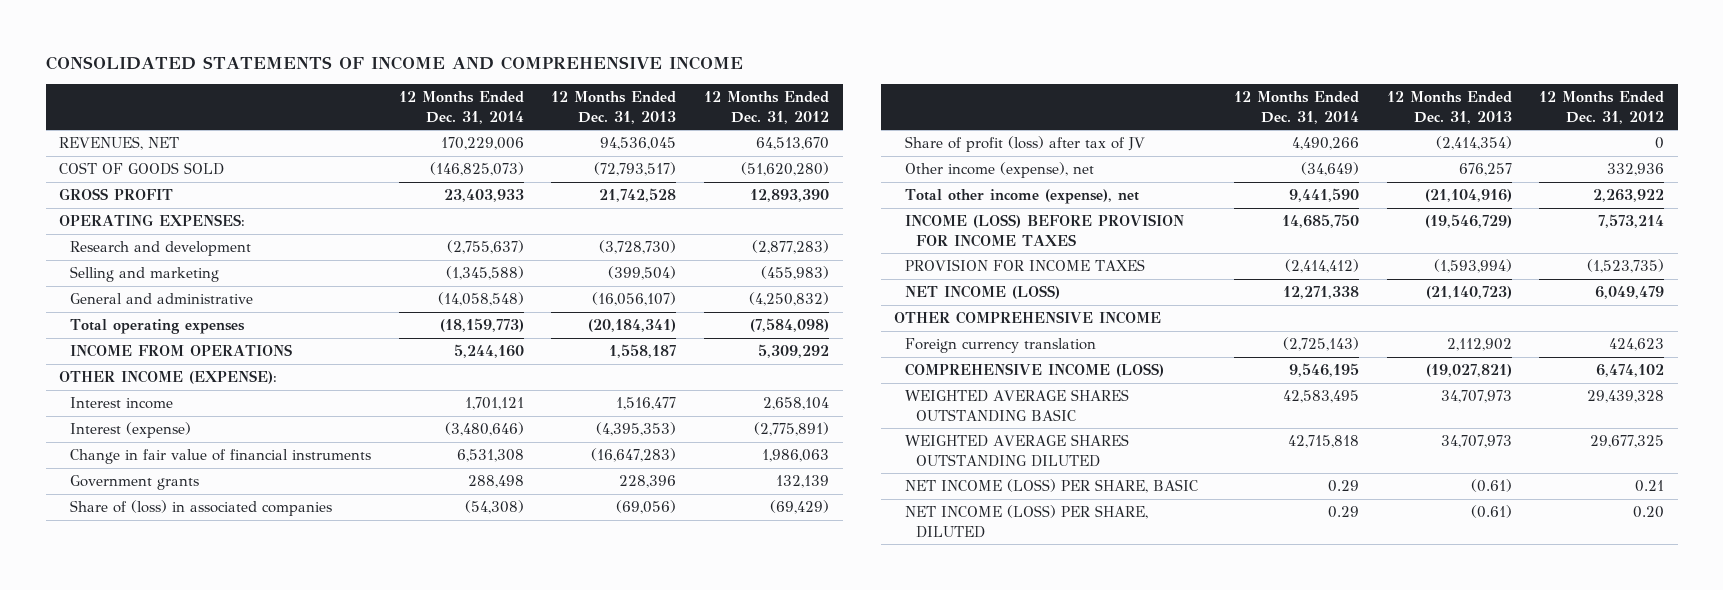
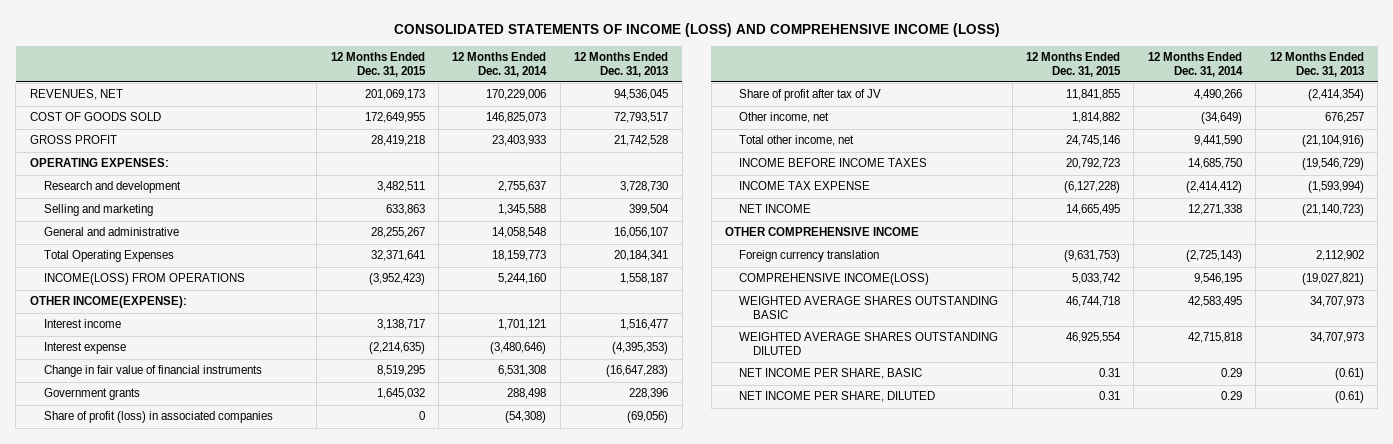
[45,56,743,71] CONSOLIDATED STATEMENTS OF INCOME AND COMPREHENSIVE INCOME -> [393,23,1000,38] CONSOLIDATED STATEMENTS OF INCOME (LOSS) AND COMPREHENSIVE INCOME (LOSS)
[703,91,829,124] 12 Months Ended Dec. 31, 2012 -> none
none -> [330,52,426,77] 12 Months Ended Dec. 31, 2015
[429,162,524,177] (146,825,073) -> [486,112,547,124] 146,825,073
[594,162,677,177] (72,793,517) -> [614,112,669,124] 72,793,517
[446,240,524,255] (2,755,637) -> [498,181,547,193] 2,755,637
[599,240,677,255] (3,728,730) -> [620,181,669,193] 3,728,730
[445,266,524,281] (1,345,588) -> [498,204,547,216] 1,345,588
[608,266,677,281] (399,504) -> [629,204,670,216] 399,504
[437,292,524,307] (14,058,548) -> [492,227,547,239] 14,058,548
[592,292,677,307] (16,056,107) -> [614,227,669,239] 16,056,107
[70,319,246,335] Total operating expenses -> [43,250,174,263] Total Operating Expenses
[439,318,524,333] (18,159,773) -> [492,250,547,262] 18,159,773
[588,319,677,333] (20,184,341) -> [614,250,669,262] 20,184,341
[70,344,293,358] INCOME FROM OPERATIONS -> [43,273,245,286] INCOME(LOSS) FROM OPERATIONS
[59,370,278,385] OTHER INCOME (EXPENSE): -> [29,296,187,309] OTHER INCOME(EXPENSE):
[70,422,192,439] Interest (expense) -> [43,342,126,355] Interest expense
[70,500,333,517] Share of (loss) in associated companies -> [43,411,273,424] Share of profit (loss) in associated companies
[905,136,1146,153] Share of profit (loss) after tax of JV -> [739,89,882,102] Share of profit after tax of JV
[905,162,1095,179] Other income (expense), net -> [739,112,830,124] Other income, net
[905,189,1140,205] Total other income (expense), net -> [739,135,855,147] Total other income, net
[905,214,1185,247] INCOME (LOSS) BEFORE PROVISION FOR INCOME TAXES -> [739,158,928,168] INCOME BEFORE INCOME TAXES
[905,259,1146,272] PROVISION FOR INCOME TAXES -> [739,181,871,191] INCOME TAX EXPENSE
[905,285,1061,300] NET INCOME (LOSS) -> [739,204,812,214] NET INCOME
[905,363,1165,378] COMPREHENSIVE INCOME (LOSS) -> [739,273,930,286] COMPREHENSIVE INCOME(LOSS)
[905,479,1199,494] NET INCOME (LOSS) PER SHARE, BASIC -> [739,368,923,380] NET INCOME PER SHARE, BASIC
[905,505,1149,538] NET INCOME (LOSS) PER SHARE, DILUTED -> [739,391,936,403] NET INCOME PER SHARE, DILUTED

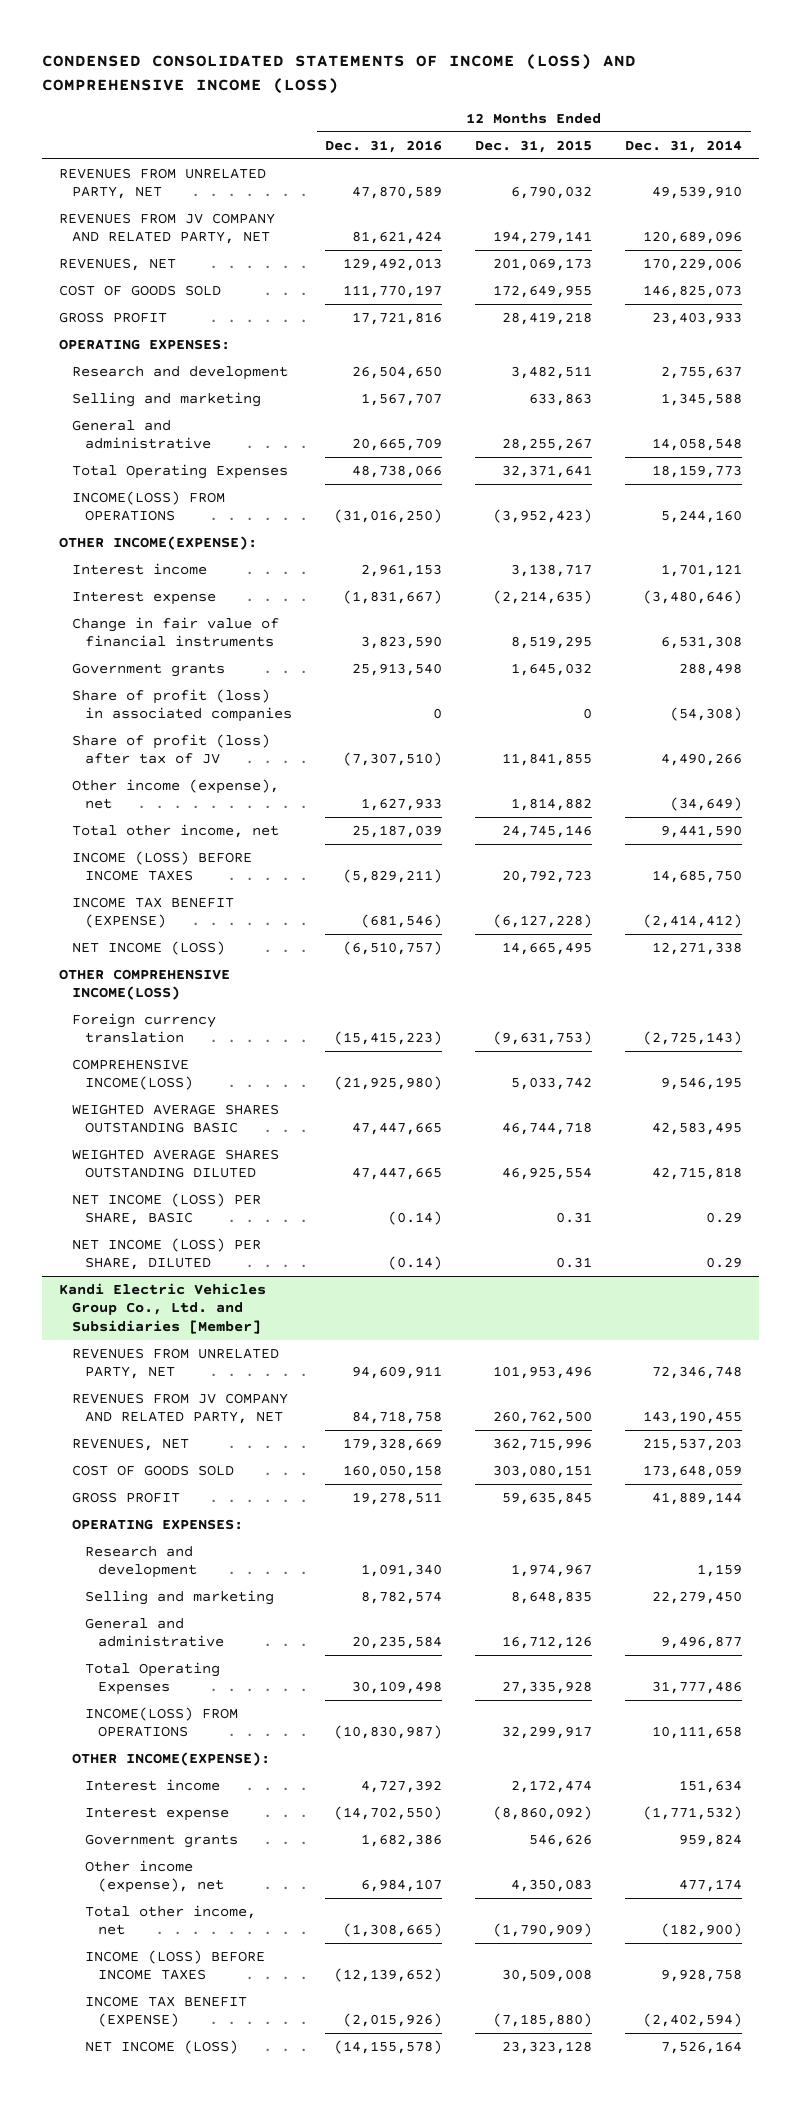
[393,23,1000,38] CONSOLIDATED STATEMENTS OF INCOME (LOSS) AND COMPREHENSIVE INCOME (LOSS) -> [41,53,636,94] CONDENSED CONSOLIDATED STATEMENTS OF INCOME (LOSS) AND COMPREHENSIVE INCOME (LOSS)
[574,52,669,77] 12 Months Ended Dec. 31, 2013 -> none
none -> [324,139,442,153] Dec. 31, 2016
none -> [58,167,266,200] REVENUES FROM UNRELATED PARTY, NET
none -> [58,212,275,245] REVENUES FROM JV COMPANY AND RELATED PARTY, NET
[739,89,882,102] Share of profit after tax of JV -> [71,733,270,765] Share of profit (loss) after tax of JV
[739,112,830,124] Other income, net -> [71,778,279,810] Other income (expense), net
[739,158,928,168] INCOME BEFORE INCOME TAXES -> [71,850,252,882] INCOME (LOSS) BEFORE INCOME TAXES
[739,181,871,191] INCOME TAX EXPENSE -> [71,896,234,929] INCOME TAX BENEFIT (EXPENSE)
[739,204,812,214] NET INCOME -> [71,940,225,955] NET INCOME (LOSS)
[725,227,920,237] OTHER COMPREHENSIVE INCOME -> [58,968,230,1001] OTHER COMPREHENSIVE INCOME(LOSS)
[739,368,923,380] NET INCOME PER SHARE, BASIC -> [71,1192,261,1226] NET INCOME (LOSS) PER SHARE, BASIC
[739,391,936,403] NET INCOME PER SHARE, DILUTED -> [71,1237,261,1271] NET INCOME (LOSS) PER SHARE, DILUTED
none -> [58,1282,266,1334] Kandi Electric Vehicles Group Co., Ltd. and Subsidiaries [Member]
none -> [71,1347,279,1380] REVENUES FROM UNRELATED PARTY, NET
none -> [71,1392,288,1425] REVENUES FROM JV COMPANY AND RELATED PARTY, NET
none -> [71,1437,189,1451] REVENUES, NET
none -> [71,1464,234,1476] COST OF GOODS SOLD
none -> [71,1491,180,1503] GROSS PROFIT
none -> [71,1518,243,1530] OPERATING EXPENSES:
none -> [84,1545,197,1579] Research and development
none -> [84,1589,274,1605] Selling and marketing
none -> [84,1617,224,1648] General and administrative
none -> [84,1661,220,1696] Total Operating Expenses
none -> [84,1706,238,1738] INCOME(LOSS) FROM OPERATIONS
none -> [71,1751,270,1766] OTHER INCOME(EXPENSE):
none -> [84,1778,220,1791] Interest income
none -> [84,1806,229,1821] Interest expense
none -> [84,1833,238,1848] Government grants
none -> [84,1859,224,1894] Other income (expense), net
none -> [84,1904,256,1936] Total other income, net
none -> [84,1949,265,1981] INCOME (LOSS) BEFORE INCOME TAXES
none -> [84,1995,247,2028] INCOME TAX BENEFIT (EXPENSE)
none -> [84,2039,238,2054] NET INCOME (LOSS)

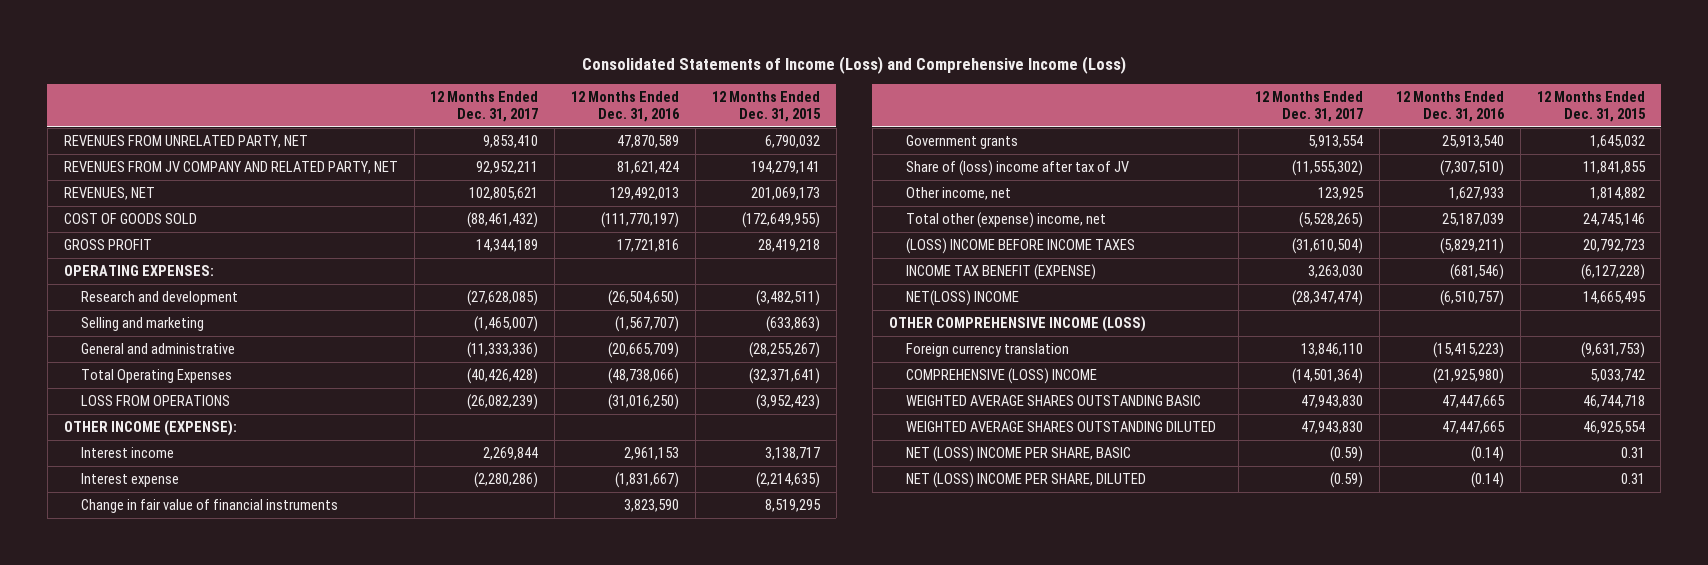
[41,53,636,94] CONDENSED CONSOLIDATED STATEMENTS OF INCOME (LOSS) AND COMPREHENSIVE INCOME (LOSS) -> [582,55,1127,74] Consolidated Statements of Income (Loss) and Comprehensive Income (Loss)
[625,139,743,153] Dec. 31, 2014 -> none
none -> [430,91,539,123] 12 Months Ended Dec. 31, 2017
[342,284,442,298] 111,770,197 -> [601,211,680,228] (111,770,197)
[493,284,593,298] 172,649,955 -> [741,211,820,228] (172,649,955)
[351,365,442,379] 26,504,650 -> [608,289,680,306] (26,504,650)
[511,365,593,379] 3,482,511 -> [755,289,820,306] (3,482,511)
[360,392,442,406] 1,567,707 -> [615,315,680,332] (1,567,707)
[529,392,593,406] 633,863 -> [765,315,820,332] (633,863)
[351,438,442,452] 20,665,709 -> [608,341,680,358] (20,665,709)
[502,438,593,452] 28,255,267 -> [748,341,820,358] (28,255,267)
[351,464,442,478] 48,738,066 -> [608,367,680,384] (48,738,066)
[502,464,593,478] 32,371,641 -> [748,367,820,384] (32,371,641)
[71,490,225,522] INCOME(LOSS) FROM OPERATIONS -> [81,394,231,406] LOSS FROM OPERATIONS
[58,535,257,550] OTHER INCOME(EXPENSE): -> [63,419,237,436] OTHER INCOME (EXPENSE):
[71,688,292,723] Share of profit (loss) in associated companies -> none
[71,733,270,765] Share of profit (loss) after tax of JV -> [905,159,1129,176] Share of (loss) income after tax of JV
[71,778,279,810] Other income (expense), net -> [905,186,1011,200] Other income, net
[71,823,279,838] Total other income, net -> [905,211,1106,228] Total other (expense) income, net
[71,850,252,882] INCOME (LOSS) BEFORE INCOME TAXES -> [905,237,1135,254] (LOSS) INCOME BEFORE INCOME TAXES
[71,940,225,955] NET INCOME (LOSS) -> [905,289,1019,306] NET(LOSS) INCOME
[58,968,230,1001] OTHER COMPREHENSIVE INCOME(LOSS) -> [888,315,1146,332] OTHER COMPREHENSIVE INCOME (LOSS)
[71,1058,193,1091] COMPREHENSIVE INCOME(LOSS) -> [905,367,1097,384] COMPREHENSIVE (LOSS) INCOME
[58,1282,266,1334] Kandi Electric Vehicles Group Co., Ltd. and Subsidiaries [Member] -> none
[71,1347,279,1380] REVENUES FROM UNRELATED PARTY, NET -> none
[71,1392,288,1425] REVENUES FROM JV COMPANY AND RELATED PARTY, NET -> none
[71,1437,189,1451] REVENUES, NET -> none
[71,1464,234,1476] COST OF GOODS SOLD -> none
[71,1491,180,1503] GROSS PROFIT -> none
[71,1518,243,1530] OPERATING EXPENSES: -> none
[84,1545,197,1579] Research and development -> none
[84,1589,274,1605] Selling and marketing -> none
[84,1617,224,1648] General and administrative -> none
[84,1661,220,1696] Total Operating Expenses -> none
[84,1706,238,1738] INCOME(LOSS) FROM OPERATIONS -> none
[71,1751,270,1766] OTHER INCOME(EXPENSE): -> none
[84,1778,220,1791] Interest income -> none
[84,1806,229,1821] Interest expense -> none
[84,1833,238,1848] Government grants -> none
[84,1859,224,1894] Other income (expense), net -> none
[84,1904,256,1936] Total other income, net -> none
[84,1949,265,1981] INCOME (LOSS) BEFORE INCOME TAXES -> none
[84,1995,247,2028] INCOME TAX BENEFIT (EXPENSE) -> none
[84,2039,238,2054] NET INCOME (LOSS) -> none
[71,1192,261,1226] NET INCOME (LOSS) PER SHARE, BASIC -> [905,445,1131,462] NET (LOSS) INCOME PER SHARE, BASIC
[71,1237,261,1271] NET INCOME (LOSS) PER SHARE, DILUTED -> [905,471,1146,488] NET (LOSS) INCOME PER SHARE, DILUTED

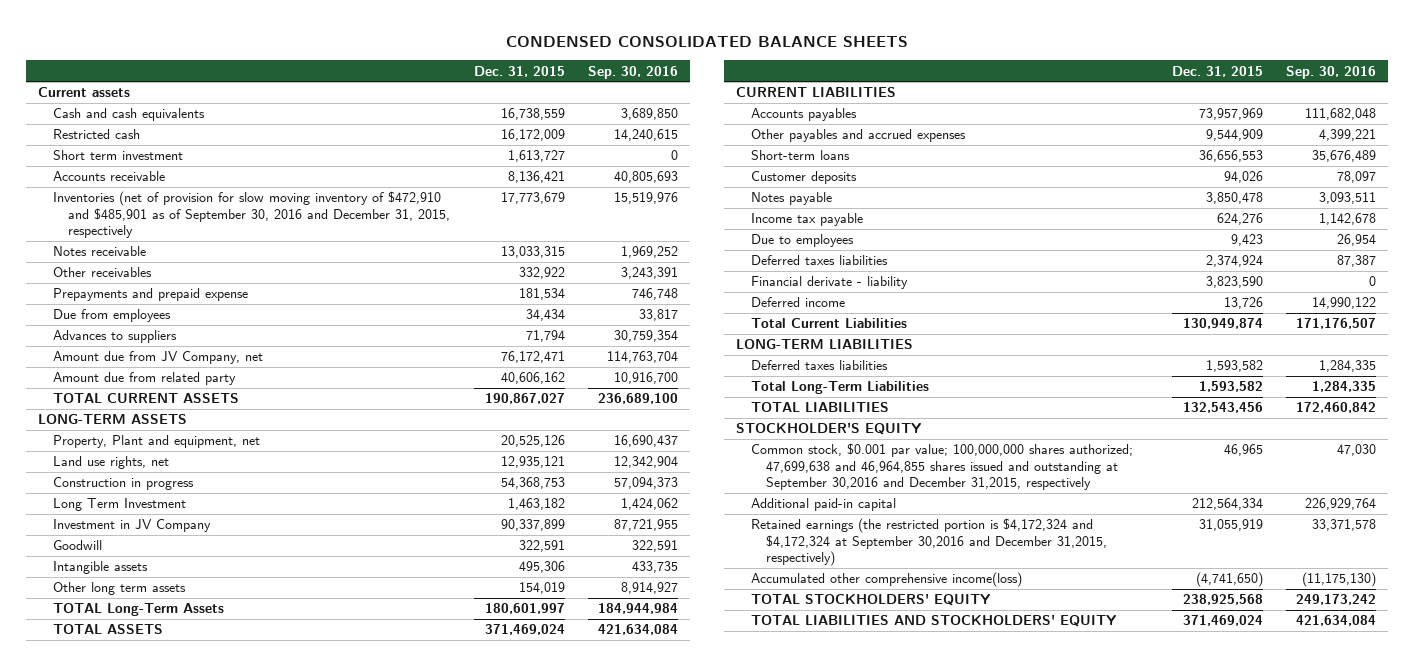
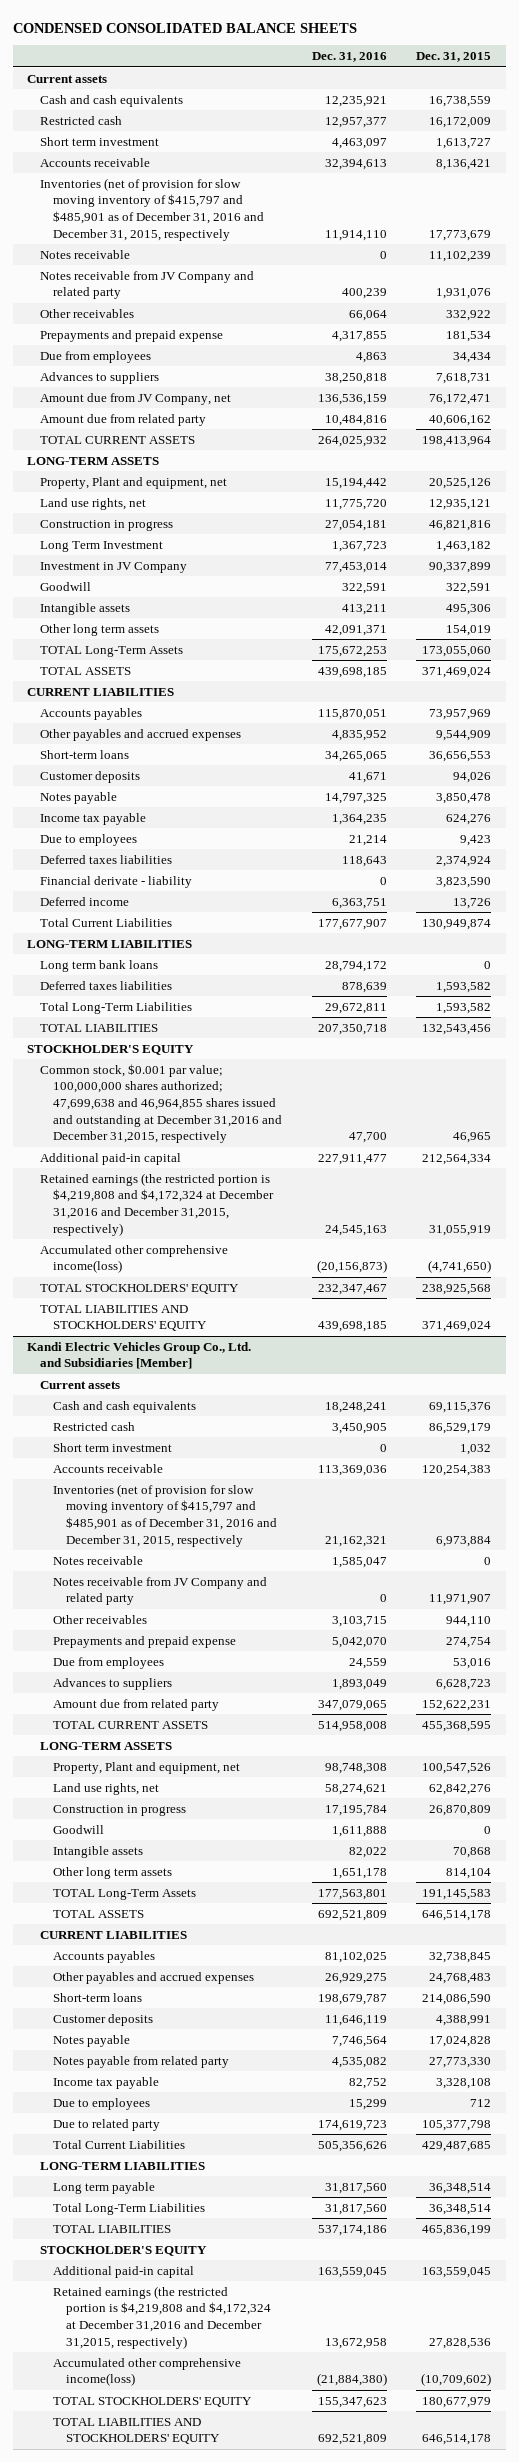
[588,65,679,79] Sep. 30, 2016 -> none
none -> [311,52,387,63] Dec. 31, 2016
[53,191,451,239] Inventories (net of provision for slow moving inventory of $472,910 and $485,901 as of September 30, 2016 and December 31, 2015, respectively -> [40,177,265,241] Inventories (net of provision for slow moving inventory of $415,797 and $485,901 as of December 31, 2016 and December 31, 2015, respectively
[500,246,565,259] 13,033,315 -> [429,250,492,262] 11,102,239
none -> [40,270,255,300] Notes receivable from JV Company and related party
[525,330,565,343] 71,794 -> [436,372,492,384] 7,618,731
[484,393,565,405] 190,867,027 -> [422,435,492,447] 198,413,964
[500,477,565,490] 54,368,753 -> [429,519,492,531] 46,821,816
[484,603,565,615] 180,601,997 -> [422,645,492,657] 173,055,060
none -> [40,959,159,972] Long term bank loans
[750,443,1133,491] Common stock, $0.001 par value; 100,000,000 shares authorized; 47,699,638 and 46,964,855 shares issued and outstanding at September 30,2016 and December 31,2015, respectively -> [40,1063,283,1144] Common stock, $0.001 par value; 100,000,000 shares authorized; 47,699,638 and 46,964,855 shares issued and outstanding at December 31,2016 and December 31,2015, respectively
[750,518,1108,567] Retained earnings (the restricted portion is $4,172,324 and $4,172,324 at September 30,2016 and December 31,2015, respectively) -> [40,1172,275,1236] Retained earnings (the restricted portion is $4,219,808 and $4,172,324 at December 31,2016 and December 31,2015, respectively)
none -> [27,1341,252,1370] Kandi Electric Vehicles Group Co., Ltd. and Subsidiaries [Member]
none -> [40,1380,121,1389] Current assets
none -> [53,1400,197,1413] Cash and cash equivalents
none -> [53,1421,136,1431] Restricted cash
none -> [53,1442,173,1452] Short term investment
none -> [53,1463,164,1473] Accounts receivable
none -> [53,1483,278,1547] Inventories (net of provision for slow moving inventory of $415,797 and $485,901 as of December 31, 2016 and December 31, 2015, respectively
none -> [53,1555,144,1565] Notes receivable
none -> [53,1576,268,1606] Notes receivable from JV Company and related party
none -> [53,1614,148,1624] Other receivables
none -> [53,1635,237,1648] Prepayments and prepaid expense
none -> [53,1656,165,1669] Due from employees
none -> [53,1677,173,1690] Advances to suppliers
none -> [53,1698,220,1711] Amount due from related party
none -> [53,1720,209,1729] TOTAL CURRENT ASSETS
none -> [40,1741,173,1750] LONG-TERM ASSETS
none -> [53,1761,241,1774] Property, Plant and equipment, net
none -> [53,1782,160,1795] Land use rights, net
none -> [53,1804,187,1816] Construction in progress
none -> [53,1824,105,1834] Goodwill
none -> [53,1845,144,1858] Intangible assets
none -> [53,1866,173,1879] Other long term assets
none -> [53,1888,197,1900] TOTAL Long-Term Assets
none -> [53,1909,145,1918] TOTAL ASSETS
none -> [40,1930,188,1939] CURRENT LIABILITIES
none -> [53,1950,156,1963] Accounts payables
none -> [53,1971,255,1984] Other payables and accrued expenses
none -> [53,1992,143,2002] Short-term loans
none -> [53,2013,154,2026] Customer deposits
none -> [53,2034,131,2047] Notes payable
none -> [53,2055,230,2068] Notes payable from related party
none -> [53,2076,160,2089] Income tax payable
none -> [53,2097,151,2110] Due to employees
none -> [53,2118,161,2131] Due to related party
none -> [53,2139,186,2149] Total Current Liabilities
none -> [40,2161,206,2170] LONG-TERM LIABILITIES
none -> [53,2181,156,2194] Long term payable
none -> [53,2202,206,2215] Total Long-Term Liabilities
none -> [53,2224,172,2233] TOTAL LIABILITIES
none -> [40,2245,208,2256] STOCKHOLDER'S EQUITY
none -> [53,2265,195,2278] Additional paid-in capital
none -> [53,2285,272,2349] Retained earnings (the restricted portion is $4,219,808 and $4,172,324 at December 31,2016 and December 31,2015, respectively)
none -> [53,2357,242,2387] Accumulated other comprehensive income(loss)
none -> [53,2396,253,2407] TOTAL STOCKHOLDERS' EQUITY
none -> [53,2417,221,2445] TOTAL LIABILITIES AND STOCKHOLDERS' EQUITY

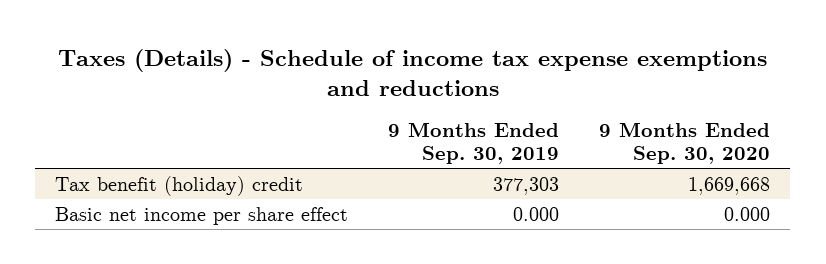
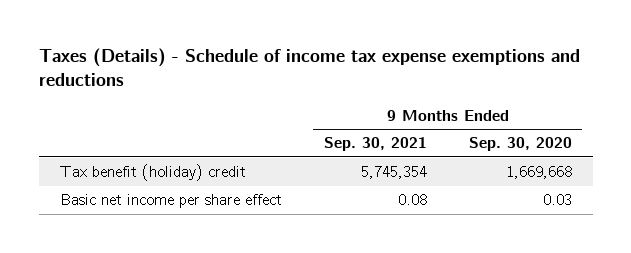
[388,122,560,165] 9 Months Ended Sep. 30, 2019 -> none
none -> [323,137,427,152] Sep. 30, 2021
[724,206,771,221] 0.000 -> [542,194,572,206] 0.03

